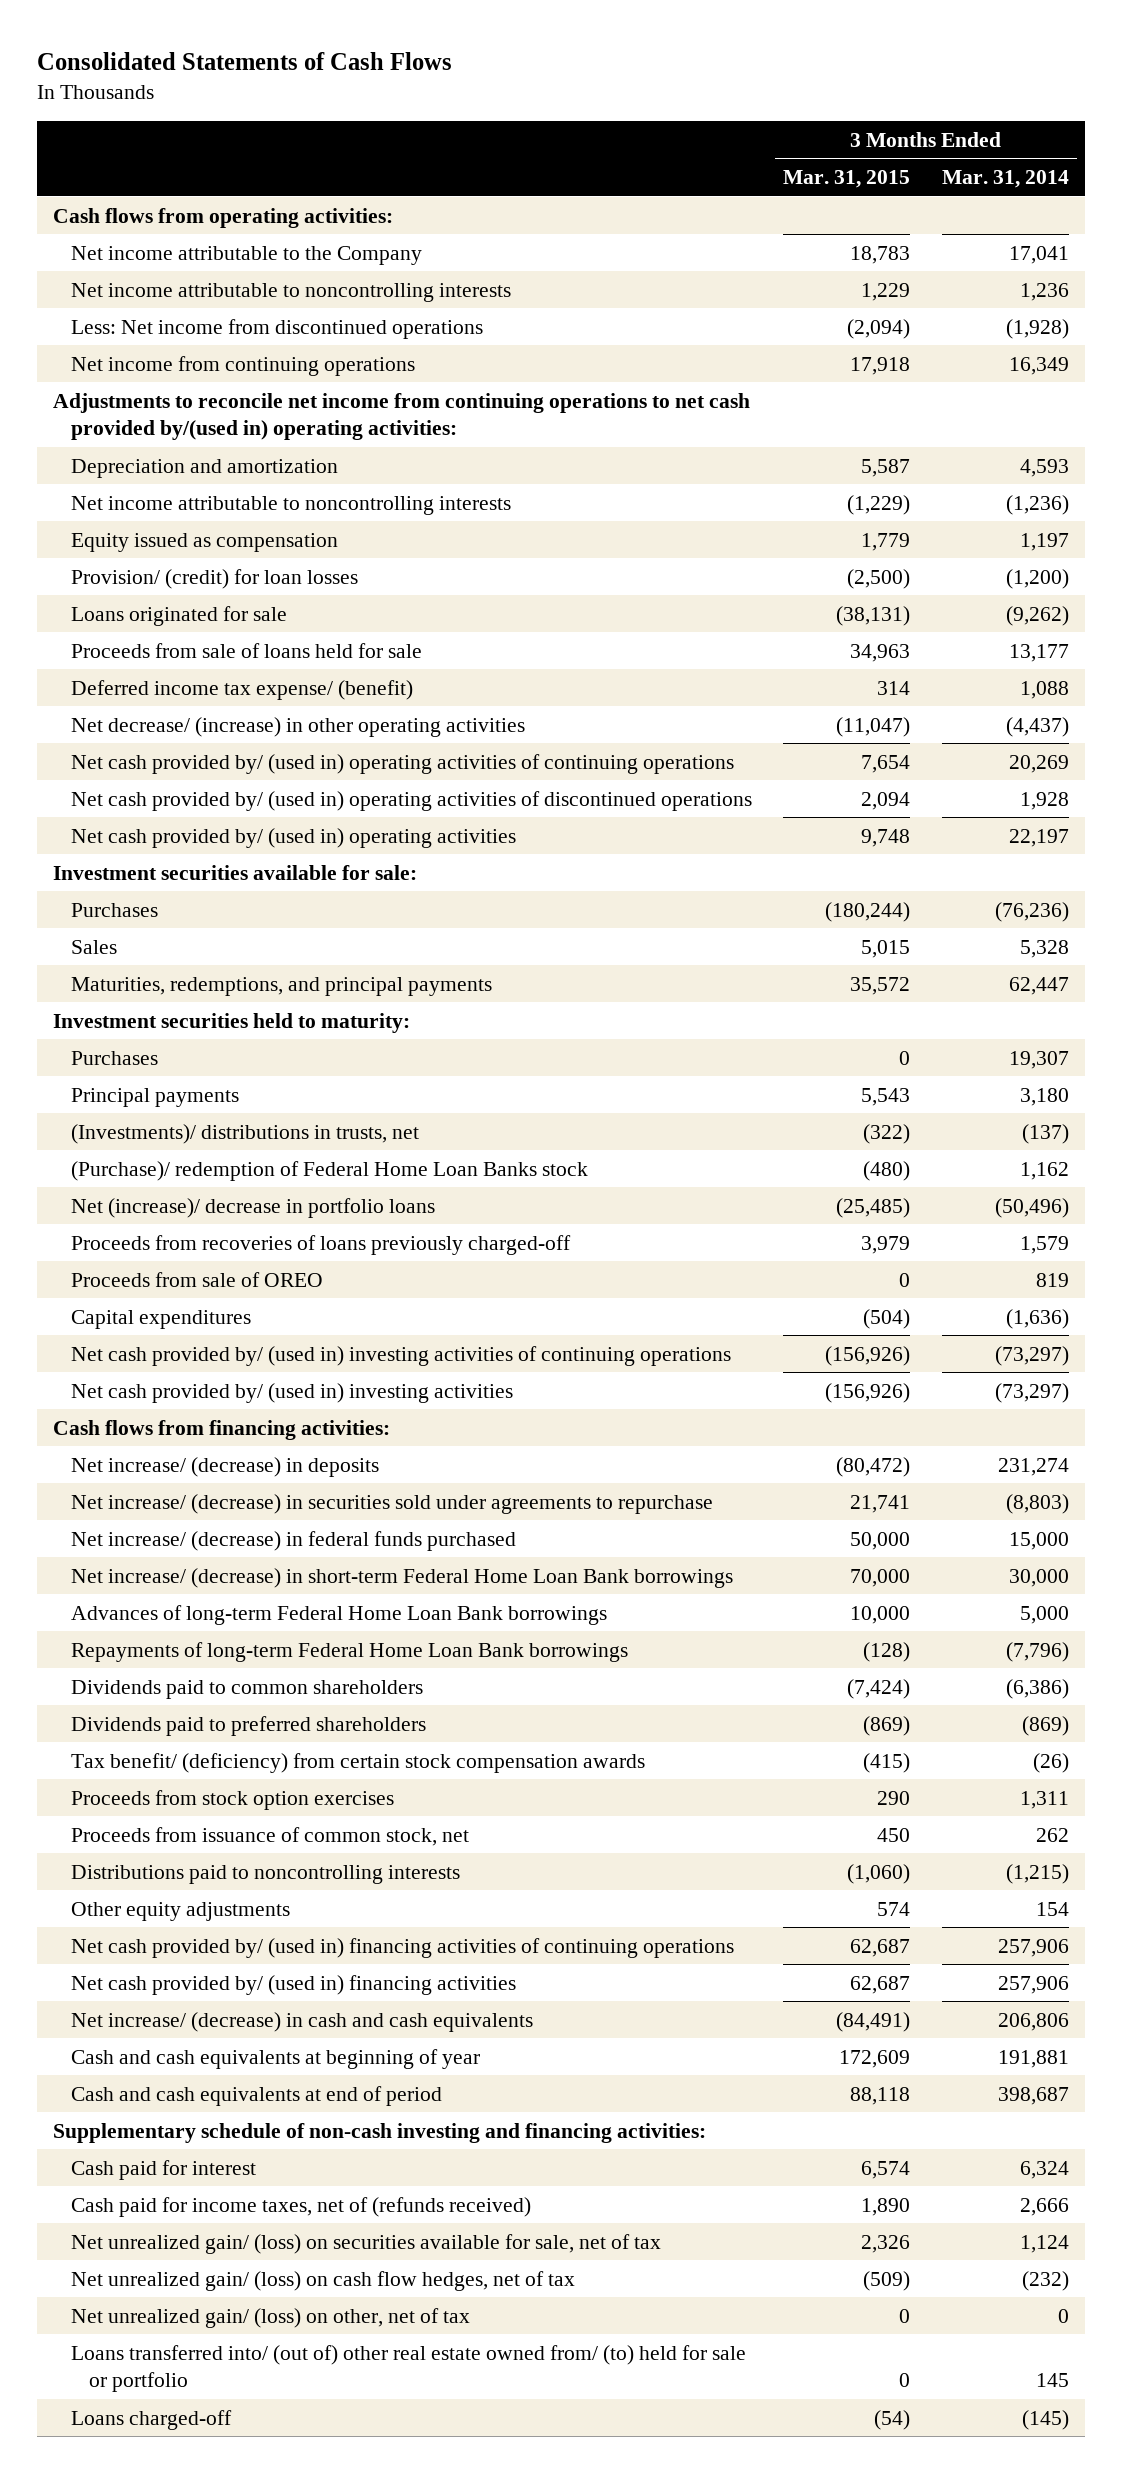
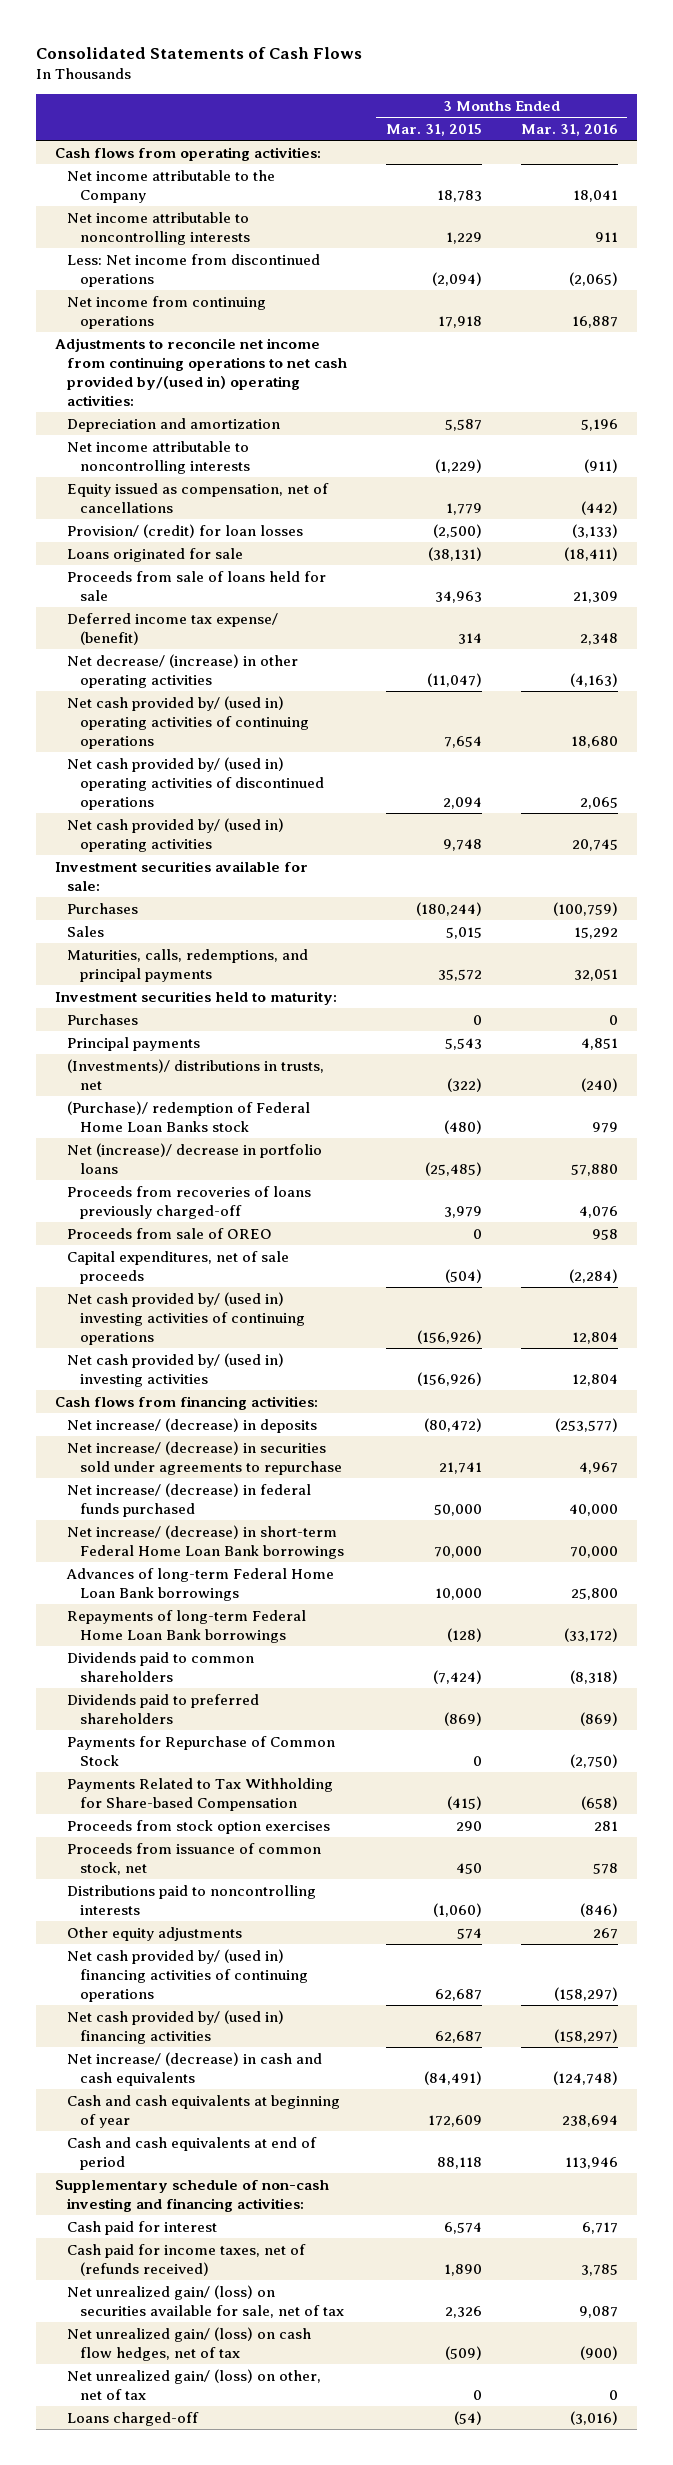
[941,170,1069,189] Mar. 31, 2014 -> none
none -> [520,124,618,137] Mar. 31, 2016
[70,532,338,552] Equity issued as compensation -> [67,482,330,513] Equity issued as compensation, net of cancellations
[70,976,492,996] Maturities, redemptions, and principal payments -> [67,948,309,982] Maturities, calls, redemptions, and principal payments
[70,1309,251,1329] Capital expenditures -> [67,1250,290,1284] Capital expenditures, net of sale proceeds
none -> [67,1735,336,1766] Payments for Repurchase of Common Stock
[70,1752,645,1773] Tax benefit/ (deficiency) from certain stock compensation awards -> [67,1777,334,1811] Payments Related to Tax Withholding for Share-based Compensation
[70,2344,746,2392] Loans transferred into/ (out of) other real estate owned from/ (to) held for sale or portfolio -> none

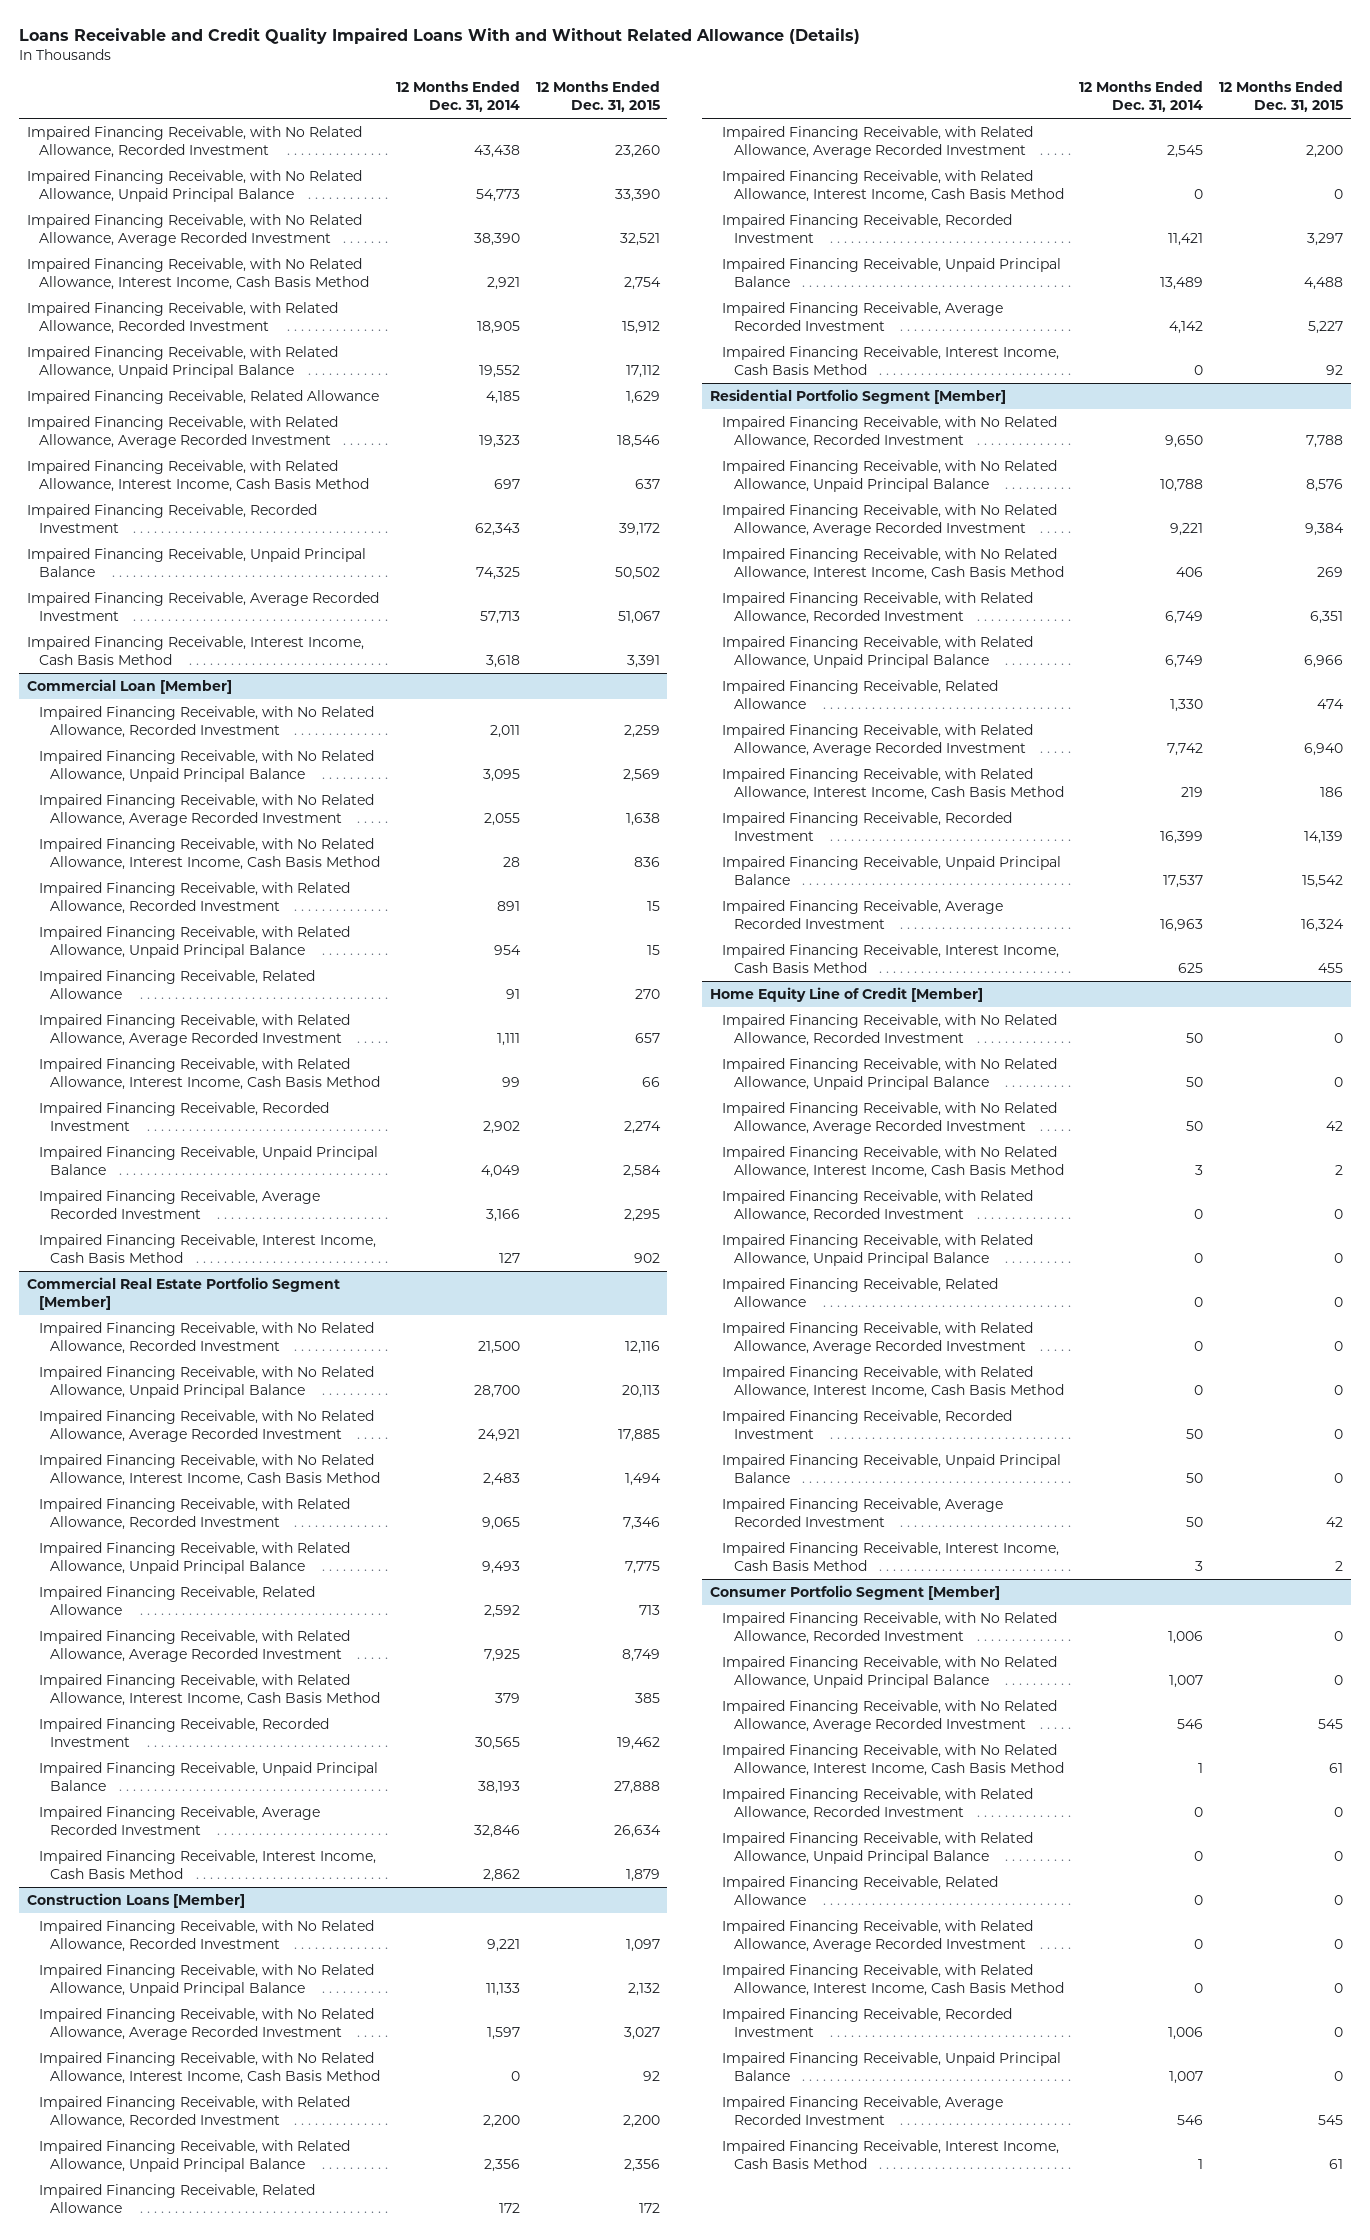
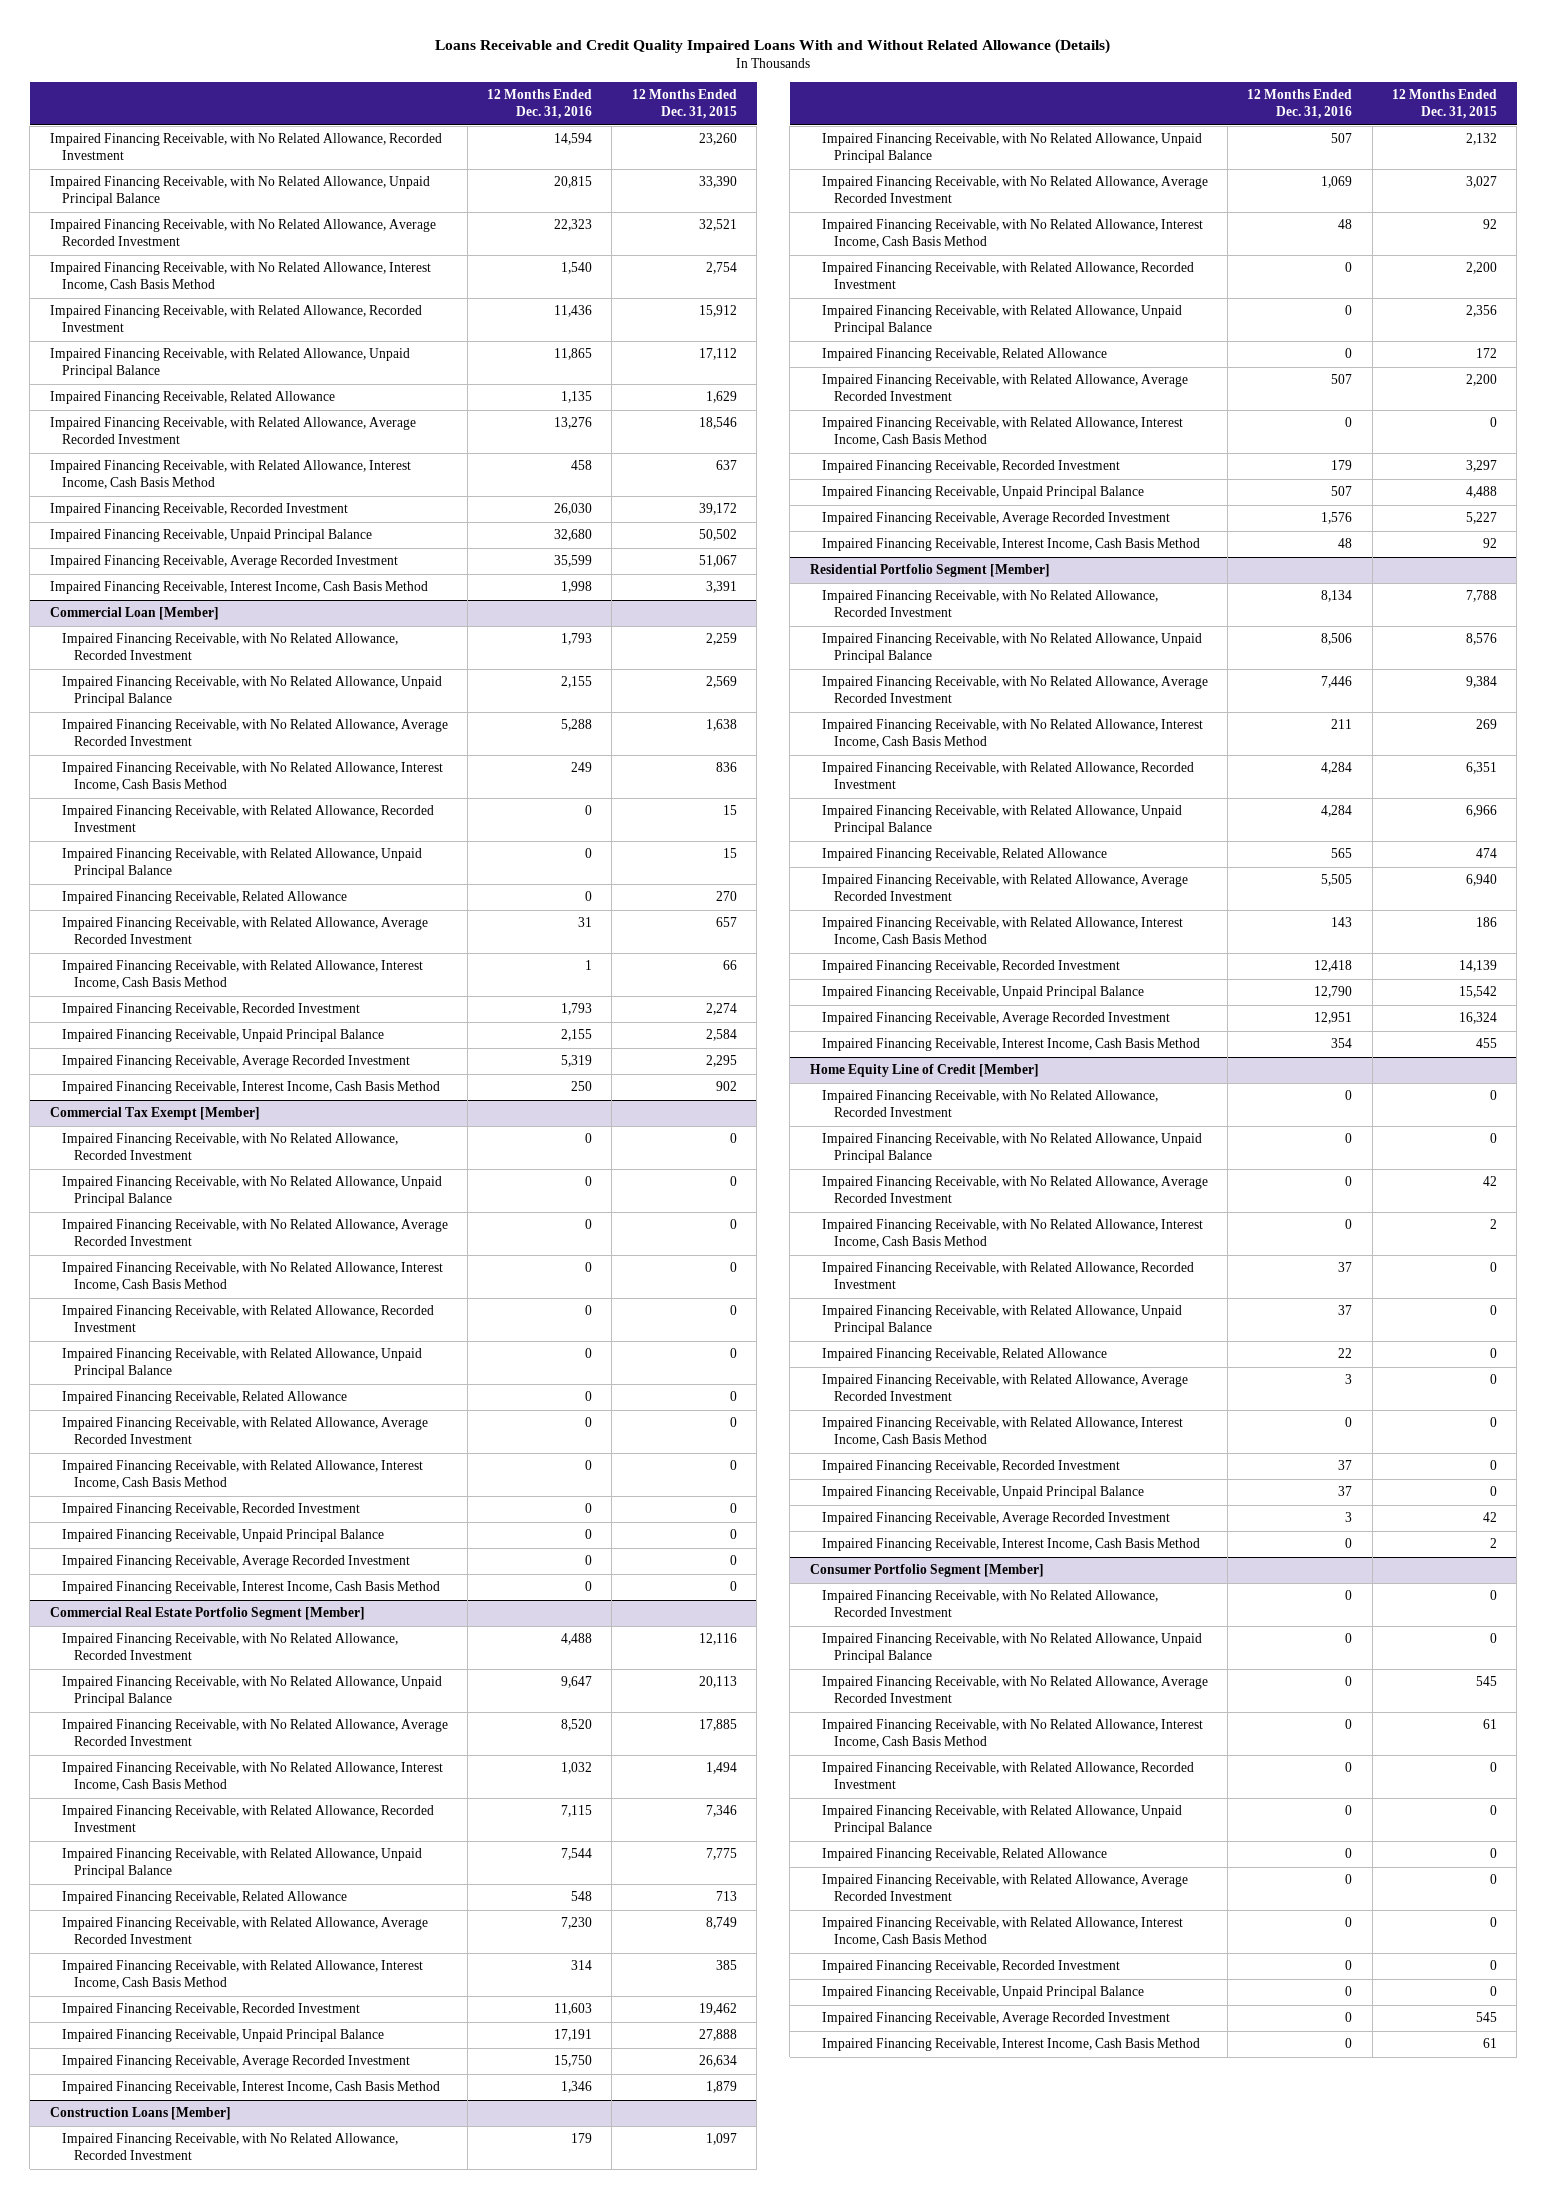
[395,80,520,112] 12 Months Ended Dec. 31, 2014 -> none
none -> [487,89,593,119] 12 Months Ended Dec. 31, 2016
none -> [49,1107,260,1121] Commercial Tax Exempt [Member]
none -> [61,1133,398,1161] Impaired Financing Receivable, with No Related Allowance, Recorded Investment
none -> [61,1176,442,1207] Impaired Financing Receivable, with No Related Allowance, Unpaid Principal Balance
none -> [61,1219,448,1247] Impaired Financing Receivable, with No Related Allowance, Average Recorded Investment
none -> [61,1262,443,1292] Impaired Financing Receivable, with No Related Allowance, Interest Income, Cash Basis Method
none -> [61,1305,434,1333] Impaired Financing Receivable, with Related Allowance, Recorded Investment
none -> [61,1348,422,1379] Impaired Financing Receivable, with Related Allowance, Unpaid Principal Balance
none -> [61,1391,347,1405] Impaired Financing Receivable, Related Allowance
none -> [61,1417,428,1445] Impaired Financing Receivable, with Related Allowance, Average Recorded Investment
none -> [61,1460,423,1490] Impaired Financing Receivable, with Related Allowance, Interest Income, Cash Basis Method
none -> [61,1503,360,1517] Impaired Financing Receivable, Recorded Investment
none -> [61,1529,384,1543] Impaired Financing Receivable, Unpaid Principal Balance
none -> [61,1555,410,1569] Impaired Financing Receivable, Average Recorded Investment
none -> [61,1581,440,1595] Impaired Financing Receivable, Interest Income, Cash Basis Method

